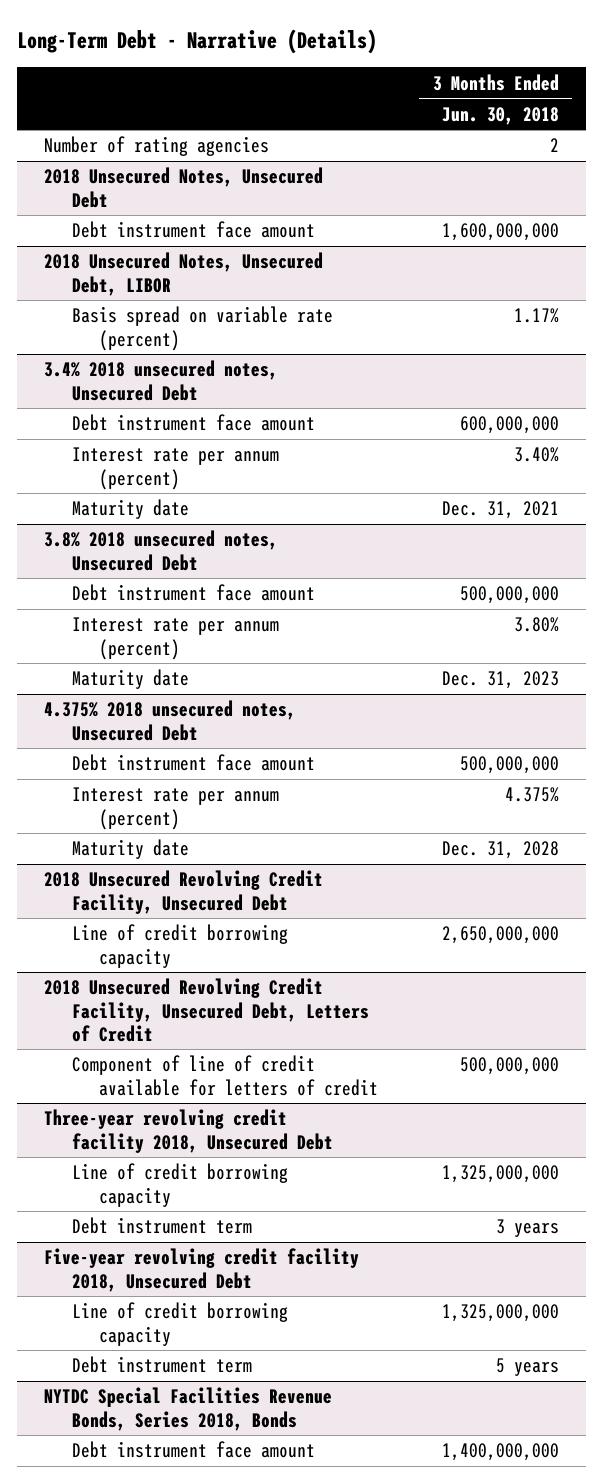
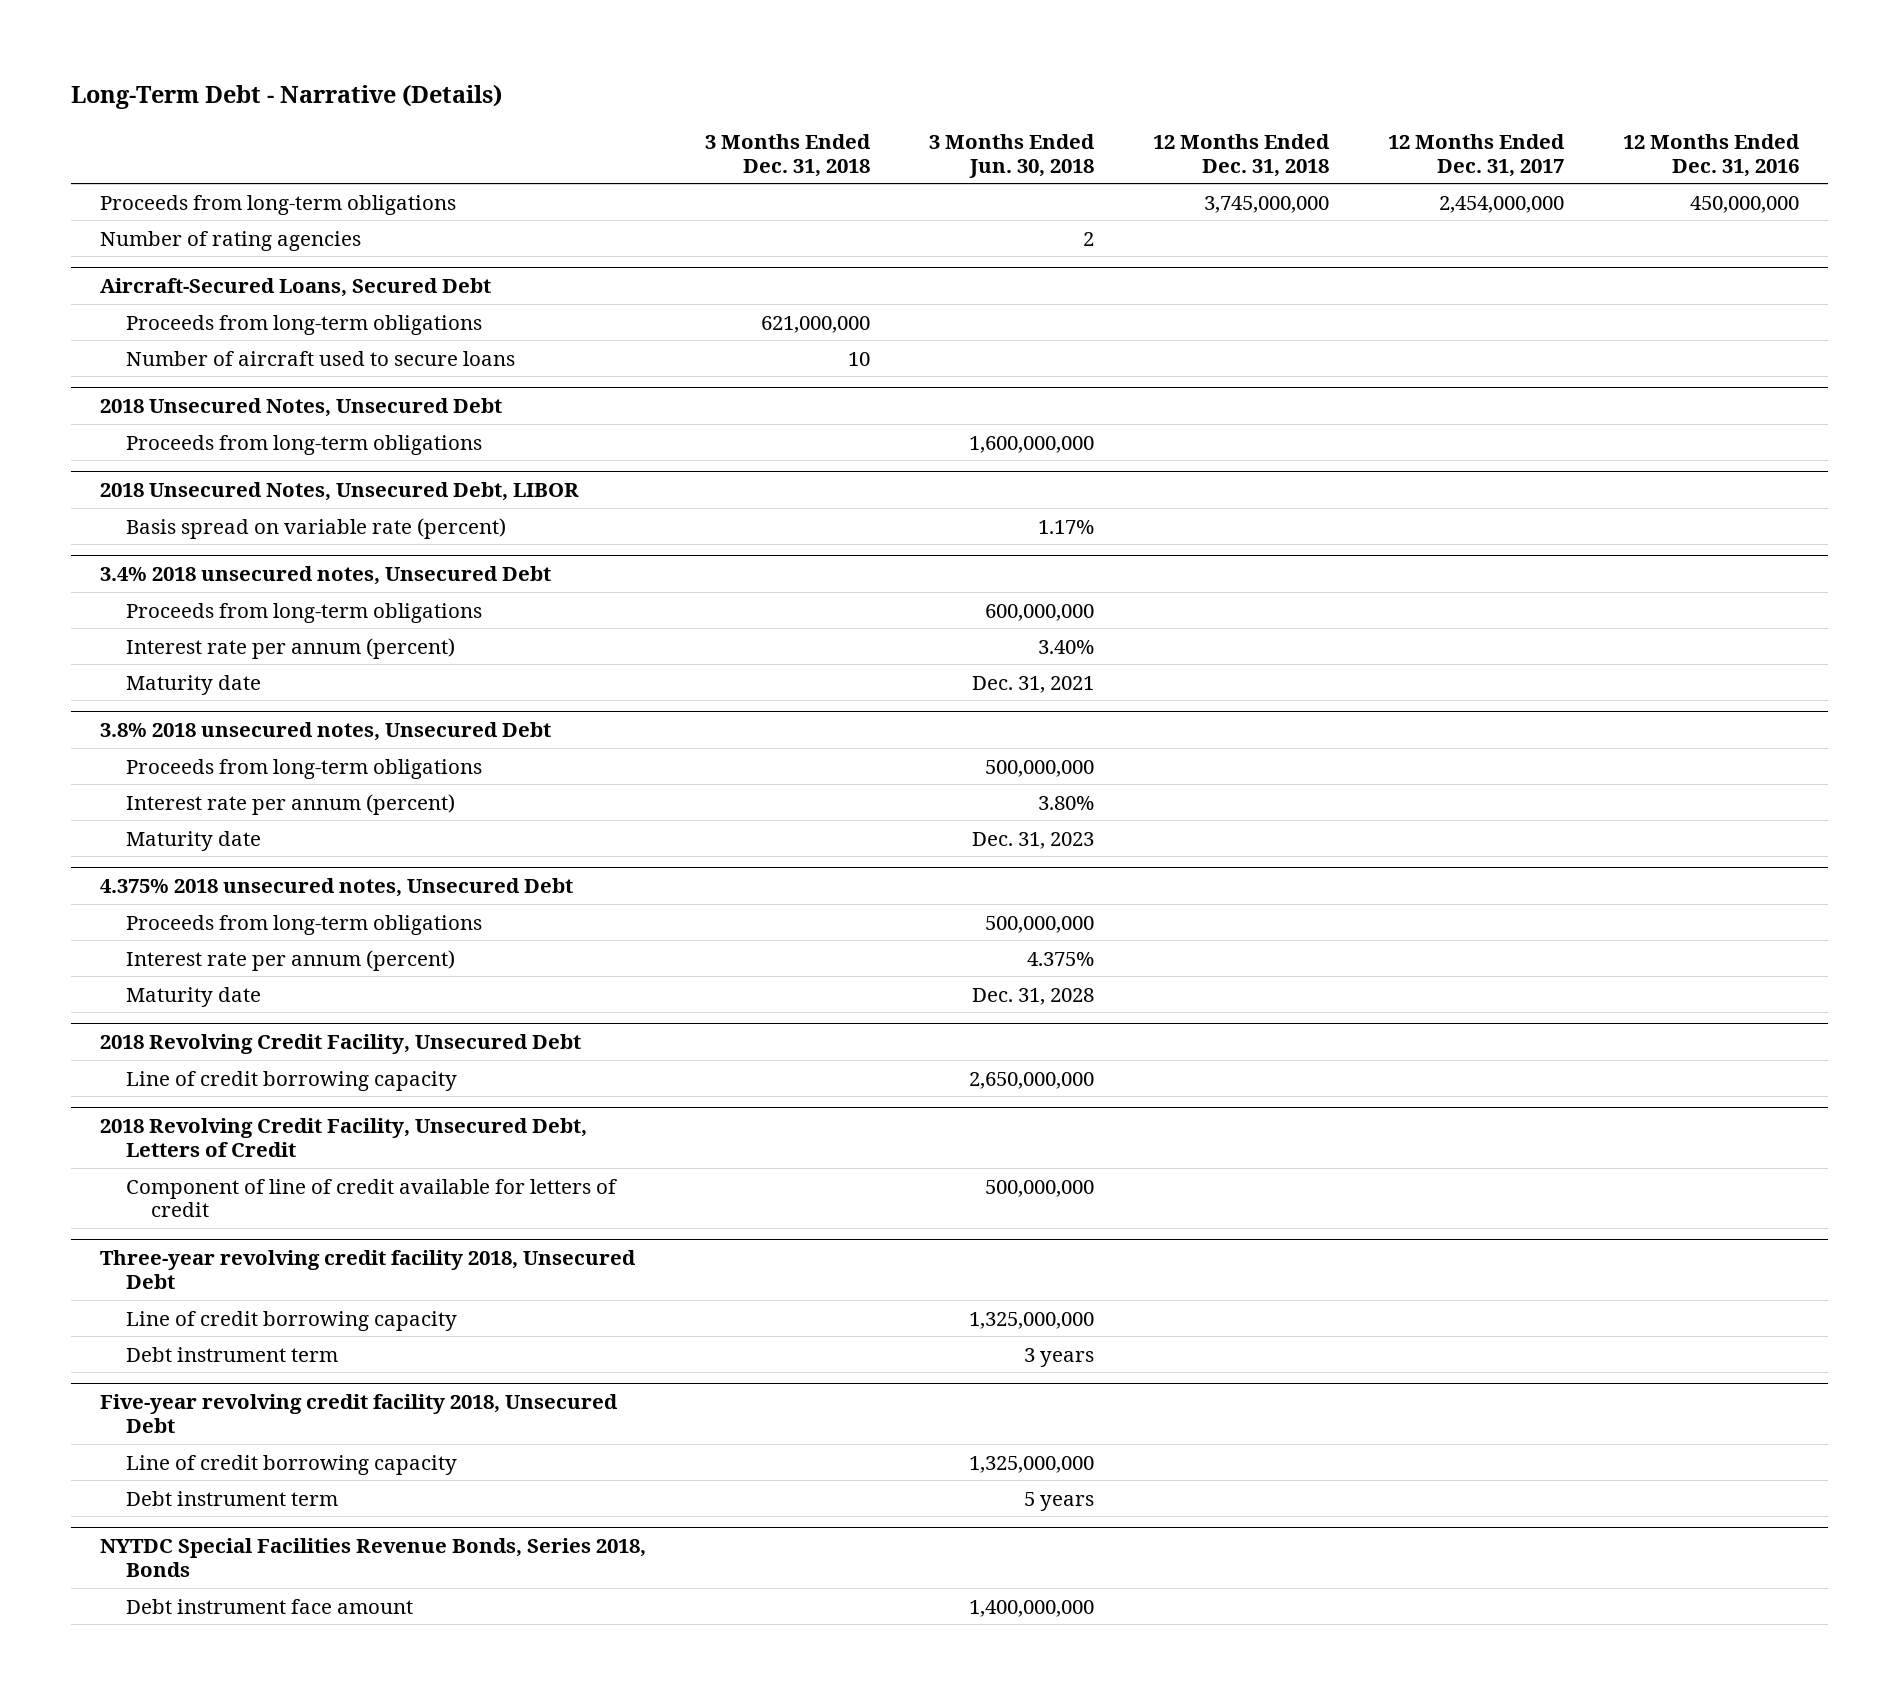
none -> [705,133,872,177] 3 Months Ended Dec. 31, 2018
none -> [1153,133,1331,177] 12 Months Ended Dec. 31, 2018
none -> [1387,133,1565,177] 12 Months Ended Dec. 31, 2017
none -> [1622,133,1800,177] 12 Months Ended Dec. 31, 2016
none -> [100,194,457,215] Proceeds from long-term obligations
none -> [100,278,492,298] Aircraft-Secured Loans, Secured Debt
none -> [125,314,482,335] Proceeds from long-term obligations
none -> [125,350,515,366] Number of aircraft used to secure loans
[71,221,315,239] Debt instrument face amount -> none
none -> [125,434,482,455] Proceeds from long-term obligations
[71,414,315,432] Debt instrument face amount -> none
none -> [125,602,482,623] Proceeds from long-term obligations
[71,584,315,602] Debt instrument face amount -> none
none -> [125,758,482,779] Proceeds from long-term obligations
[71,754,315,772] Debt instrument face amount -> none
none -> [125,914,482,935] Proceeds from long-term obligations
[44,870,324,914] 2018 Unsecured Revolving Credit Facility, Unsecured Debt -> [100,1034,582,1055] 2018 Revolving Credit Facility, Unsecured Debt
[44,978,369,1042] 2018 Unsecured Revolving Credit Facility, Unsecured Debt, Letters of Credit -> [100,1118,588,1158] 2018 Revolving Credit Facility, Unsecured Debt, Letters of Credit

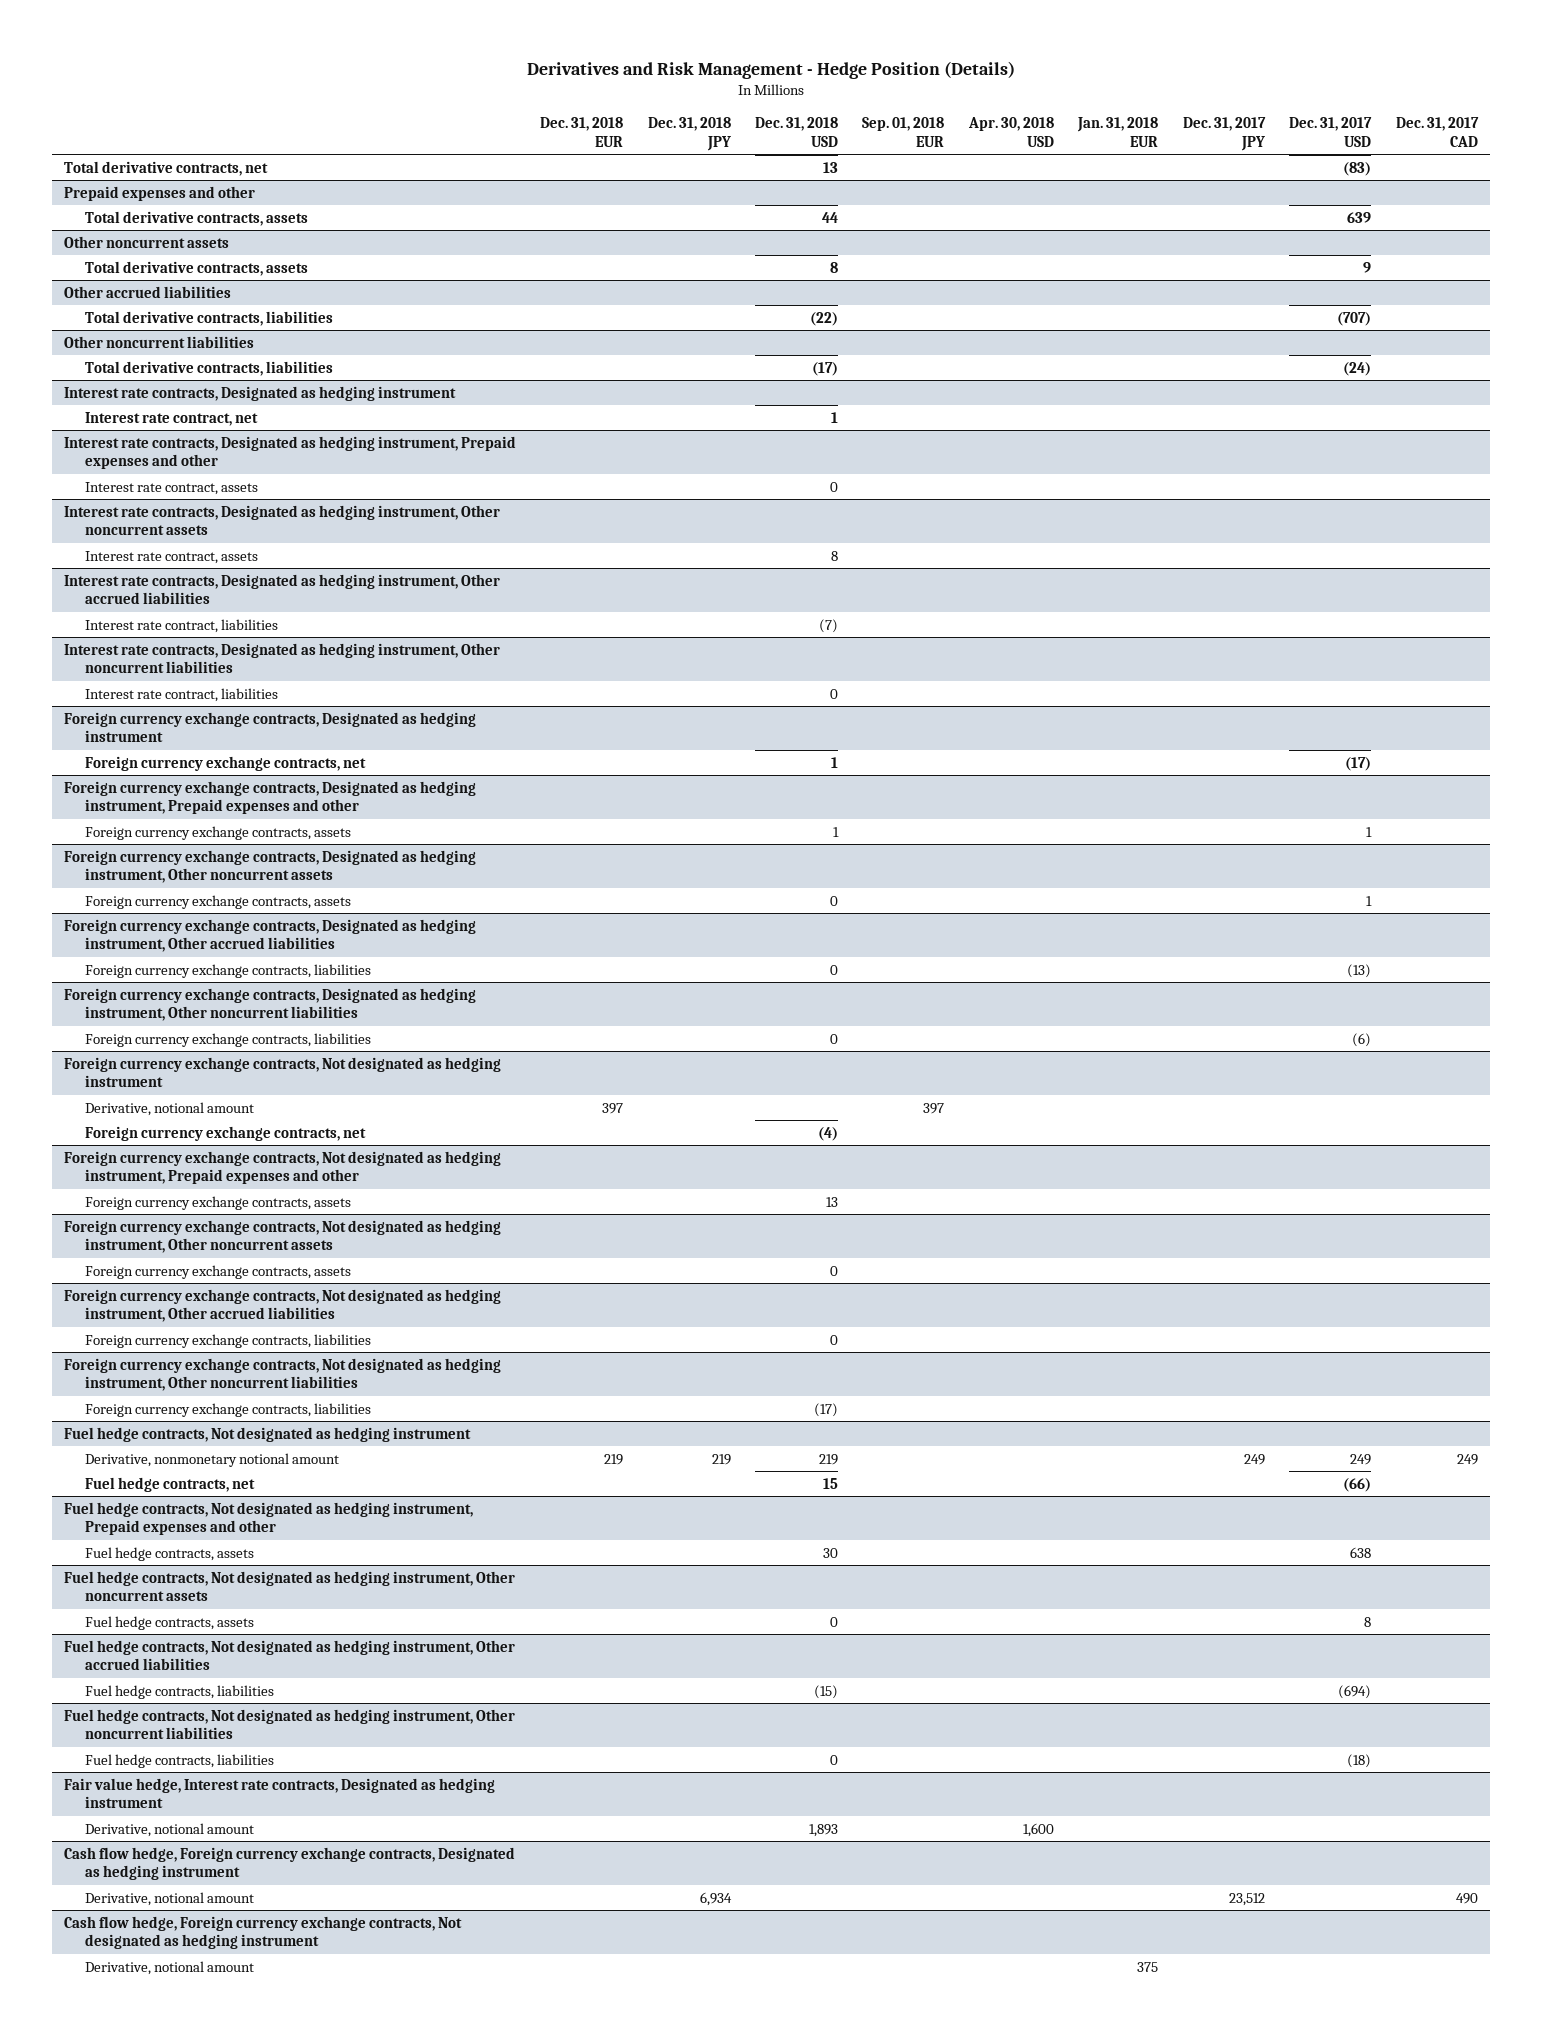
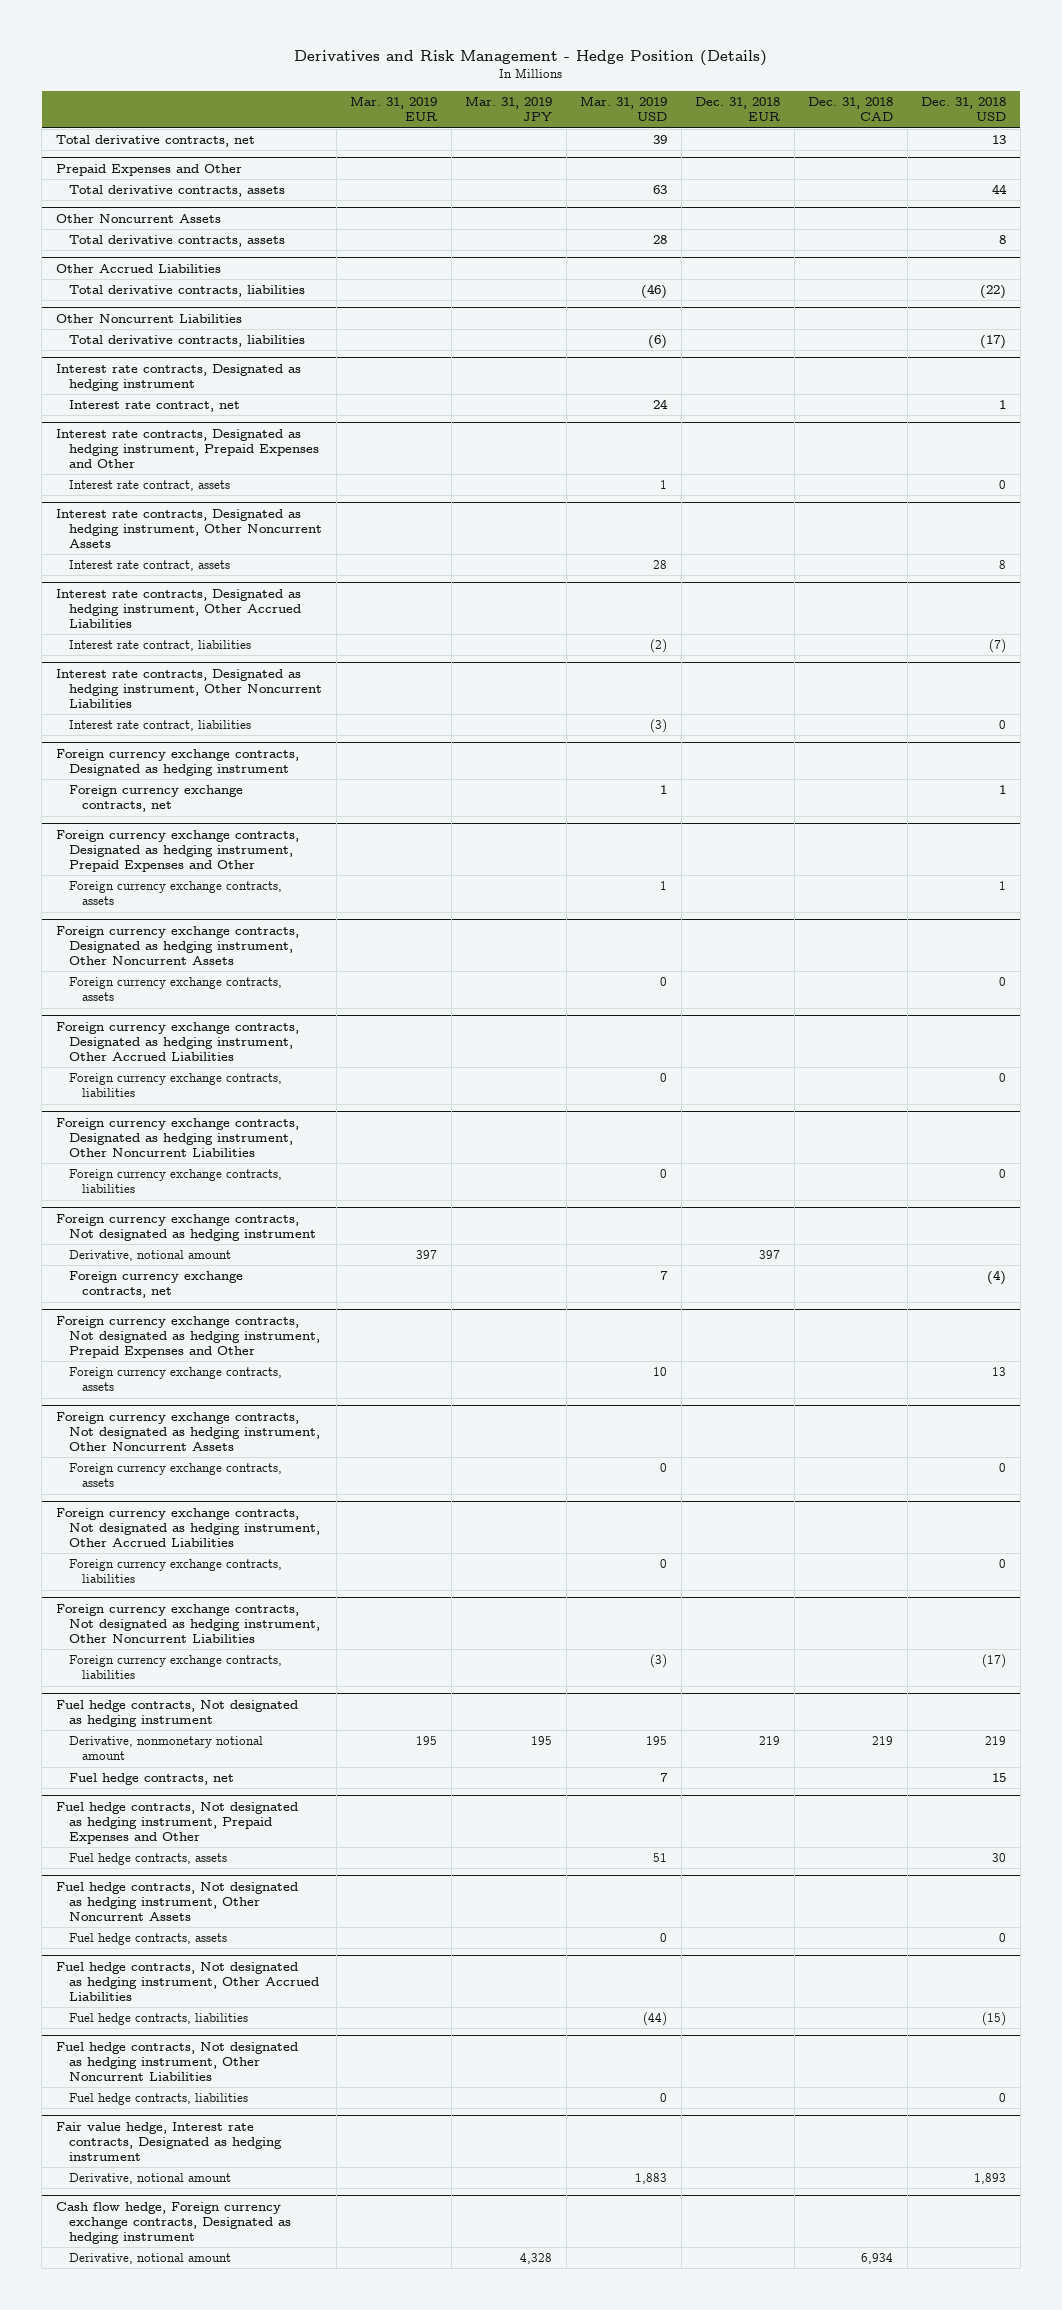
[647,117,731,151] Dec. 31, 2018 JPY -> none
[862,117,945,147] Sep. 01, 2018 EUR -> none
[967,117,1054,147] Apr. 30, 2018 USD -> none
[1077,117,1159,147] Jan. 31, 2018 EUR -> none
[1182,117,1266,151] Dec. 31, 2017 JPY -> none
[1289,117,1373,147] Dec. 31, 2017 USD -> none
[1395,117,1479,147] Dec. 31, 2017 CAD -> none
none -> [350,96,438,122] Mar. 31, 2019 EUR
none -> [465,96,553,122] Mar. 31, 2019 JPY
none -> [580,96,668,122] Mar. 31, 2019 USD
none -> [808,97,894,122] Dec. 31, 2018 CAD
[63,185,255,201] Prepaid expenses and other -> [55,163,242,176] Prepaid Expenses and Other
[63,235,229,248] Other noncurrent assets -> [55,213,221,223] Other Noncurrent Assets
[63,285,231,298] Other accrued liabilities -> [55,263,221,273] Other Accrued Liabilities
[63,335,254,348] Other noncurrent liabilities -> [55,313,242,323] Other Noncurrent Liabilities
[63,435,516,470] Interest rate contracts, Designated as hedging instrument, Prepaid expenses and other -> [55,428,320,468] Interest rate contracts, Designated as hedging instrument, Prepaid Expenses and Other
[63,504,500,536] Interest rate contracts, Designated as hedging instrument, Other noncurrent assets -> [55,508,323,548] Interest rate contracts, Designated as hedging instrument, Other Noncurrent Assets
[63,573,500,605] Interest rate contracts, Designated as hedging instrument, Other accrued liabilities -> [55,588,302,628] Interest rate contracts, Designated as hedging instrument, Other Accrued Liabilities
[63,642,500,674] Interest rate contracts, Designated as hedging instrument, Other noncurrent liabilities -> [55,668,323,708] Interest rate contracts, Designated as hedging instrument, Other Noncurrent Liabilities
[63,780,476,815] Foreign currency exchange contracts, Designated as hedging instrument, Prepaid expenses and other -> [55,829,299,872] Foreign currency exchange contracts, Designated as hedging instrument, Prepaid Expenses and Other
[63,849,476,884] Foreign currency exchange contracts, Designated as hedging instrument, Other noncurrent assets -> [55,925,299,965] Foreign currency exchange contracts, Designated as hedging instrument, Other Noncurrent Assets
[63,918,476,953] Foreign currency exchange contracts, Designated as hedging instrument, Other accrued liabilities -> [55,1021,299,1061] Foreign currency exchange contracts, Designated as hedging instrument, Other Accrued Liabilities
[63,987,476,1022] Foreign currency exchange contracts, Designated as hedging instrument, Other noncurrent liabilities -> [55,1117,299,1157] Foreign currency exchange contracts, Designated as hedging instrument, Other Noncurrent Liabilities
[63,1150,501,1185] Foreign currency exchange contracts, Not designated as hedging instrument, Prepaid expenses and other -> [55,1315,321,1358] Foreign currency exchange contracts, Not designated as hedging instrument, Prepaid Expenses and Other
[63,1219,501,1254] Foreign currency exchange contracts, Not designated as hedging instrument, Other noncurrent assets -> [55,1411,321,1451] Foreign currency exchange contracts, Not designated as hedging instrument, Other Noncurrent Assets
[63,1288,501,1323] Foreign currency exchange contracts, Not designated as hedging instrument, Other accrued liabilities -> [55,1507,321,1547] Foreign currency exchange contracts, Not designated as hedging instrument, Other Accrued Liabilities
[63,1357,501,1392] Foreign currency exchange contracts, Not designated as hedging instrument, Other noncurrent liabilities -> [55,1603,321,1643] Foreign currency exchange contracts, Not designated as hedging instrument, Other Noncurrent Liabilities
[63,1501,473,1536] Fuel hedge contracts, Not designated as hedging instrument, Prepaid expenses and other -> [55,1801,298,1844] Fuel hedge contracts, Not designated as hedging instrument, Prepaid Expenses and Other
[63,1570,515,1602] Fuel hedge contracts, Not designated as hedging instrument, Other noncurrent assets -> [55,1881,298,1921] Fuel hedge contracts, Not designated as hedging instrument, Other Noncurrent Assets
[63,1639,515,1671] Fuel hedge contracts, Not designated as hedging instrument, Other accrued liabilities -> [55,1961,320,2001] Fuel hedge contracts, Not designated as hedging instrument, Other Accrued Liabilities
[63,1708,515,1740] Fuel hedge contracts, Not designated as hedging instrument, Other noncurrent liabilities -> [55,2041,298,2081] Fuel hedge contracts, Not designated as hedging instrument, Other Noncurrent Liabilities
[63,1915,462,1950] Cash flow hedge, Foreign currency exchange contracts, Not designated as hedging instrument -> none
[85,1960,255,1975] Derivative, notional amount -> none

